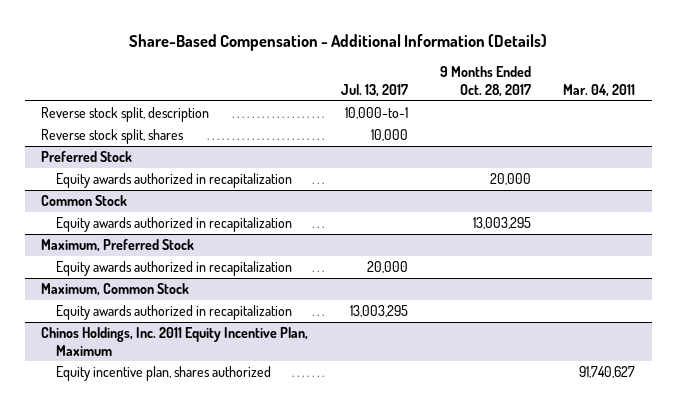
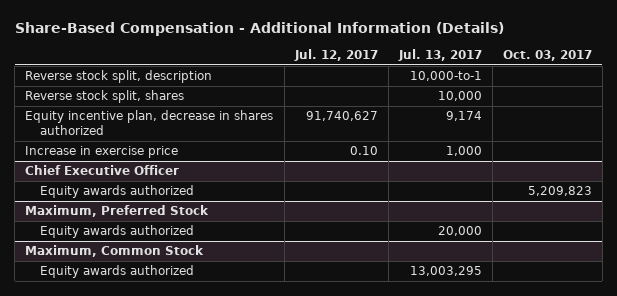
[440,66,532,98] 9 Months Ended Oct. 28, 2017 -> none
[563,84,636,98] Mar. 04, 2011 -> none
none -> [293,48,378,61] Jul. 12, 2017
none -> [502,49,592,61] Oct. 03, 2017
[41,150,133,162] Preferred Stock -> none
[56,172,293,188] Equity awards authorized in recapitalization -> none
[41,194,128,206] Common Stock -> none
[56,216,293,232] Equity awards authorized in recapitalization -> none
none -> [25,110,274,136] Equity incentive plan, decrease in shares authorized
none -> [25,146,179,159] Increase in exercise price
none -> [25,165,180,176] Chief Executive Officer
none -> [40,185,195,199] Equity awards authorized
[56,260,293,276] Equity awards authorized in recapitalization -> [40,225,195,239] Equity awards authorized
[41,326,309,356] Chinos Holdings, Inc. 2011 Equity Incentive Plan, Maximum -> none
[56,365,272,381] Equity incentive plan, shares authorized -> none
[56,304,293,320] Equity awards authorized in recapitalization -> [40,265,195,279] Equity awards authorized

